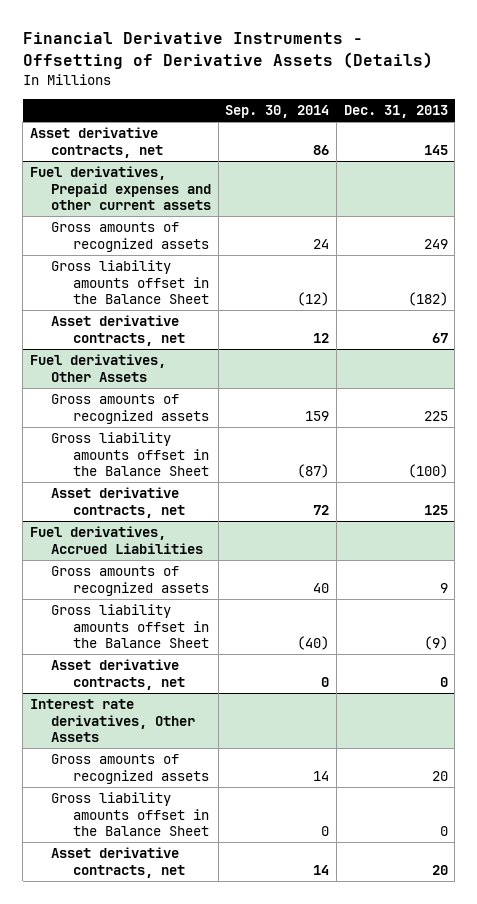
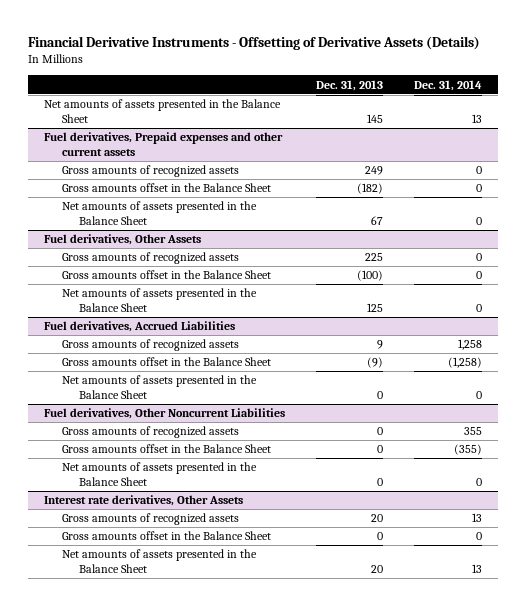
[225,105,330,119] Sep. 30, 2014 -> none
none -> [414,79,483,91] Dec. 31, 2014
[29,127,164,158] Asset derivative contracts, net -> [43,99,281,124] Net amounts of assets presented in the Balance Sheet
[51,260,209,305] Gross liability amounts offset in the Balance Sheet -> [61,183,271,193] Gross amounts offset in the Balance Sheet
[51,315,185,346] Asset derivative contracts, net -> [61,201,257,226] Net amounts of assets presented in the Balance Sheet
[51,432,209,477] Gross liability amounts offset in the Balance Sheet -> [61,270,271,280] Gross amounts offset in the Balance Sheet
[51,487,185,518] Asset derivative contracts, net -> [61,288,257,313] Net amounts of assets presented in the Balance Sheet
[51,604,209,649] Gross liability amounts offset in the Balance Sheet -> [61,357,271,367] Gross amounts offset in the Balance Sheet
[51,659,185,690] Asset derivative contracts, net -> [61,375,257,400] Net amounts of assets presented in the Balance Sheet
none -> [43,408,285,420] Fuel derivatives, Other Noncurrent Liabilities
none -> [61,426,239,439] Gross amounts of recognized assets
none -> [61,444,271,454] Gross amounts offset in the Balance Sheet
none -> [61,462,257,487] Net amounts of assets presented in the Balance Sheet
[51,792,209,837] Gross liability amounts offset in the Balance Sheet -> [61,531,271,541] Gross amounts offset in the Balance Sheet
[51,847,185,878] Asset derivative contracts, net -> [61,549,257,574] Net amounts of assets presented in the Balance Sheet

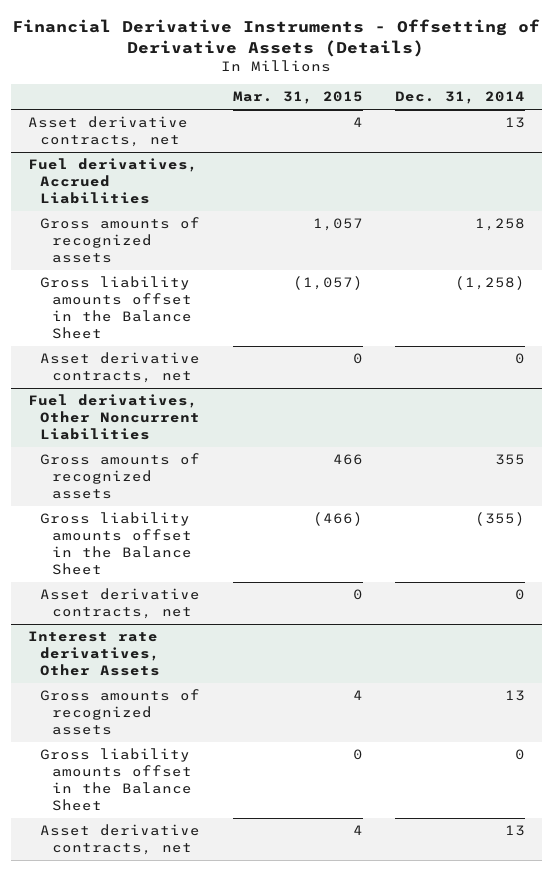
[316,79,384,91] Dec. 31, 2013 -> none
none -> [232,91,363,105] Mar. 31, 2015
[43,132,283,157] Fuel derivatives, Prepaid expenses and other current assets -> none
[61,165,239,178] Gross amounts of recognized assets -> none
[61,183,271,193] Gross amounts offset in the Balance Sheet -> none
[61,201,257,226] Net amounts of assets presented in the Balance Sheet -> none
[43,234,201,246] Fuel derivatives, Other Assets -> none
[61,252,239,265] Gross amounts of recognized assets -> none
[61,270,271,280] Gross amounts offset in the Balance Sheet -> none
[61,288,257,313] Net amounts of assets presented in the Balance Sheet -> none
[43,99,281,124] Net amounts of assets presented in the Balance Sheet -> [27,116,188,148] Asset derivative contracts, net
[61,357,271,367] Gross amounts offset in the Balance Sheet -> [39,276,192,340] Gross liability amounts offset in the Balance Sheet
[61,375,257,400] Net amounts of assets presented in the Balance Sheet -> [39,352,200,384] Asset derivative contracts, net
[61,444,271,454] Gross amounts offset in the Balance Sheet -> [39,512,192,576] Gross liability amounts offset in the Balance Sheet
[61,462,257,487] Net amounts of assets presented in the Balance Sheet -> [39,588,200,620] Asset derivative contracts, net
[61,531,271,541] Gross amounts offset in the Balance Sheet -> [39,748,192,812] Gross liability amounts offset in the Balance Sheet
[61,549,257,574] Net amounts of assets presented in the Balance Sheet -> [39,824,200,856] Asset derivative contracts, net

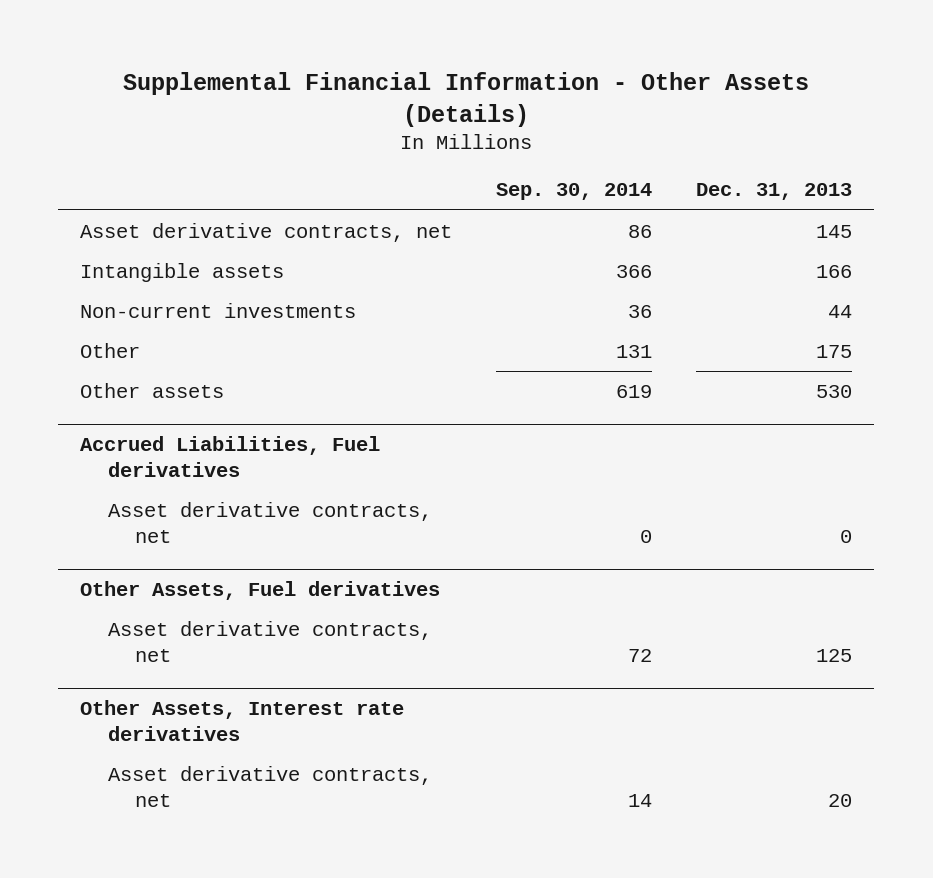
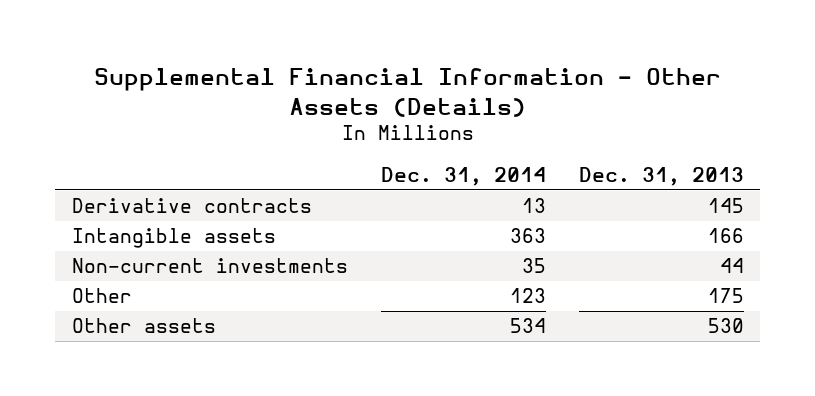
[496,183,653,201] Sep. 30, 2014 -> none
none -> [380,166,546,186] Dec. 31, 2014
[80,222,453,242] Asset derivative contracts, net -> [71,198,312,214] Derivative contracts
[80,435,381,478] Accrued Liabilities, Fuel derivatives -> none
[107,501,432,543] Asset derivative contracts, net -> none
[80,580,441,600] Other Assets, Fuel derivatives -> none
[107,620,432,662] Asset derivative contracts, net -> none
[80,699,405,742] Other Assets, Interest rate derivatives -> none
[107,765,432,807] Asset derivative contracts, net -> none

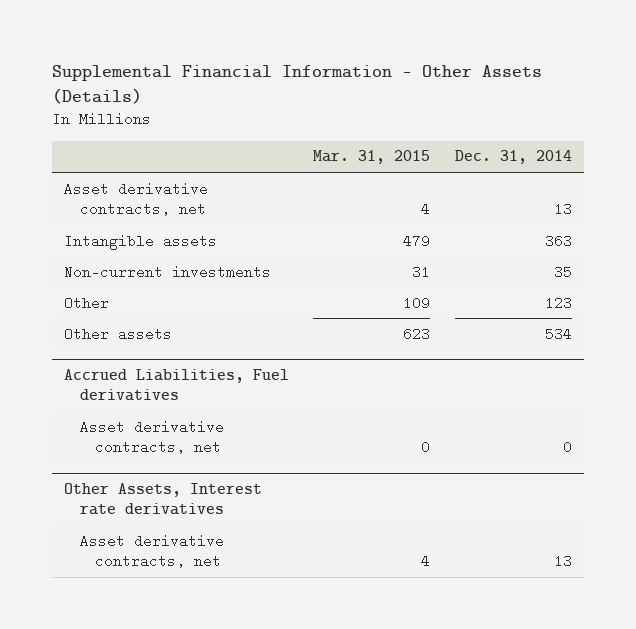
[578,166,744,186] Dec. 31, 2013 -> none
none -> [313,150,431,165] Mar. 31, 2015
[71,198,312,214] Derivative contracts -> [64,181,209,217] Asset derivative contracts, net
none -> [64,368,290,402] Accrued Liabilities, Fuel derivatives
none -> [79,419,224,455] Asset derivative contracts, net
none -> [64,482,263,516] Other Assets, Interest rate derivatives
none -> [79,533,224,569] Asset derivative contracts, net

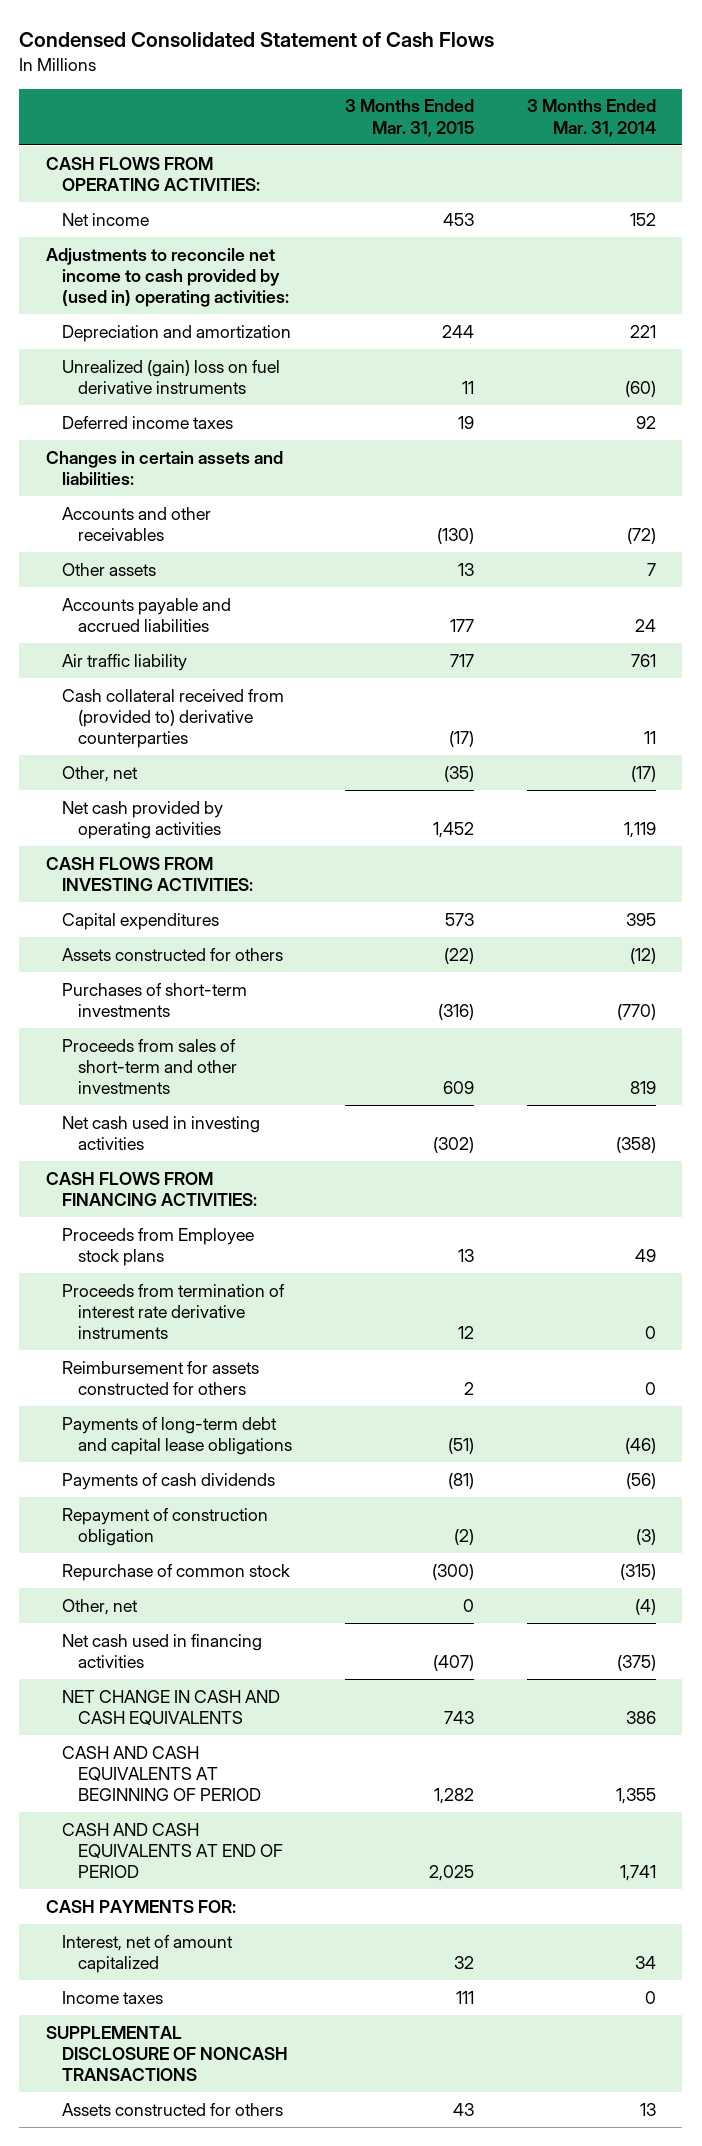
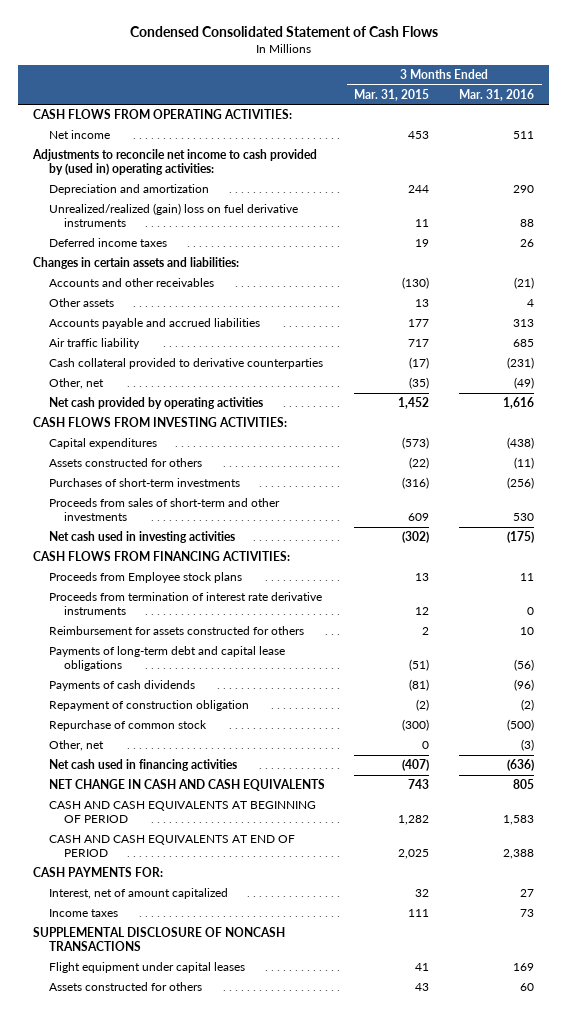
[526,99,656,137] 3 Months Ended Mar. 31, 2014 -> none
none -> [459,88,535,101] Mar. 31, 2016
[62,359,281,395] Unrealized (gain) loss on fuel derivative instruments -> [48,203,298,228] Unrealized/realized (gain) loss on fuel derivative instruments
[62,688,285,749] Cash collateral received from (provided to) derivative counterparties -> [48,358,323,370] Cash collateral provided to derivative counterparties
[445,912,475,926] 573 -> [402,437,430,450] (573)
none -> [48,962,245,974] Flight equipment under capital leases

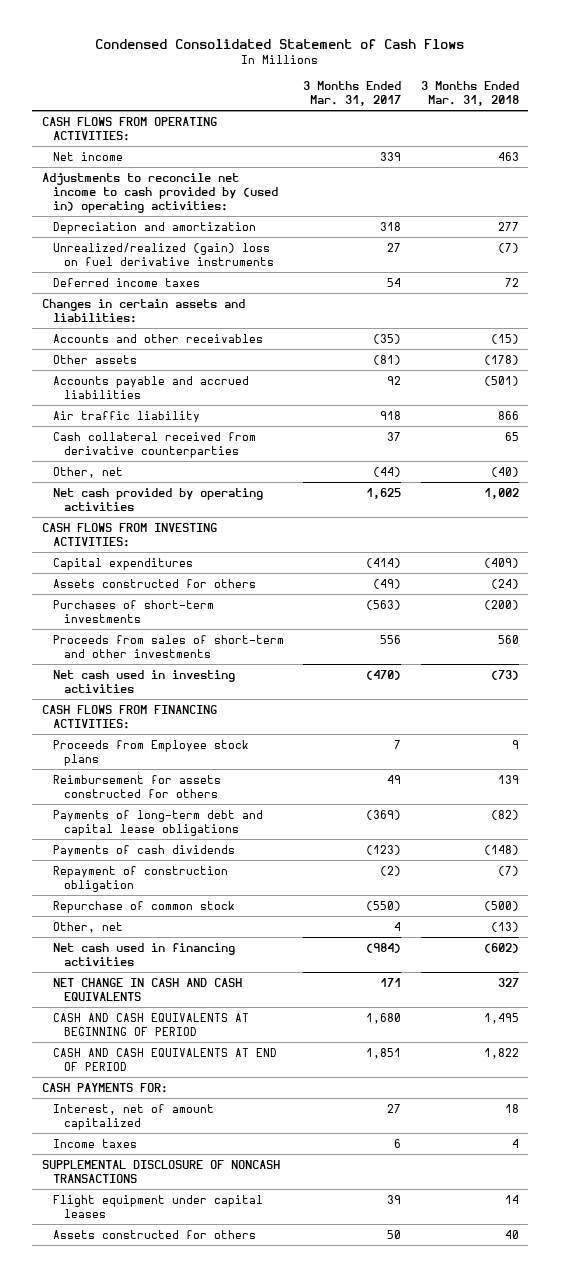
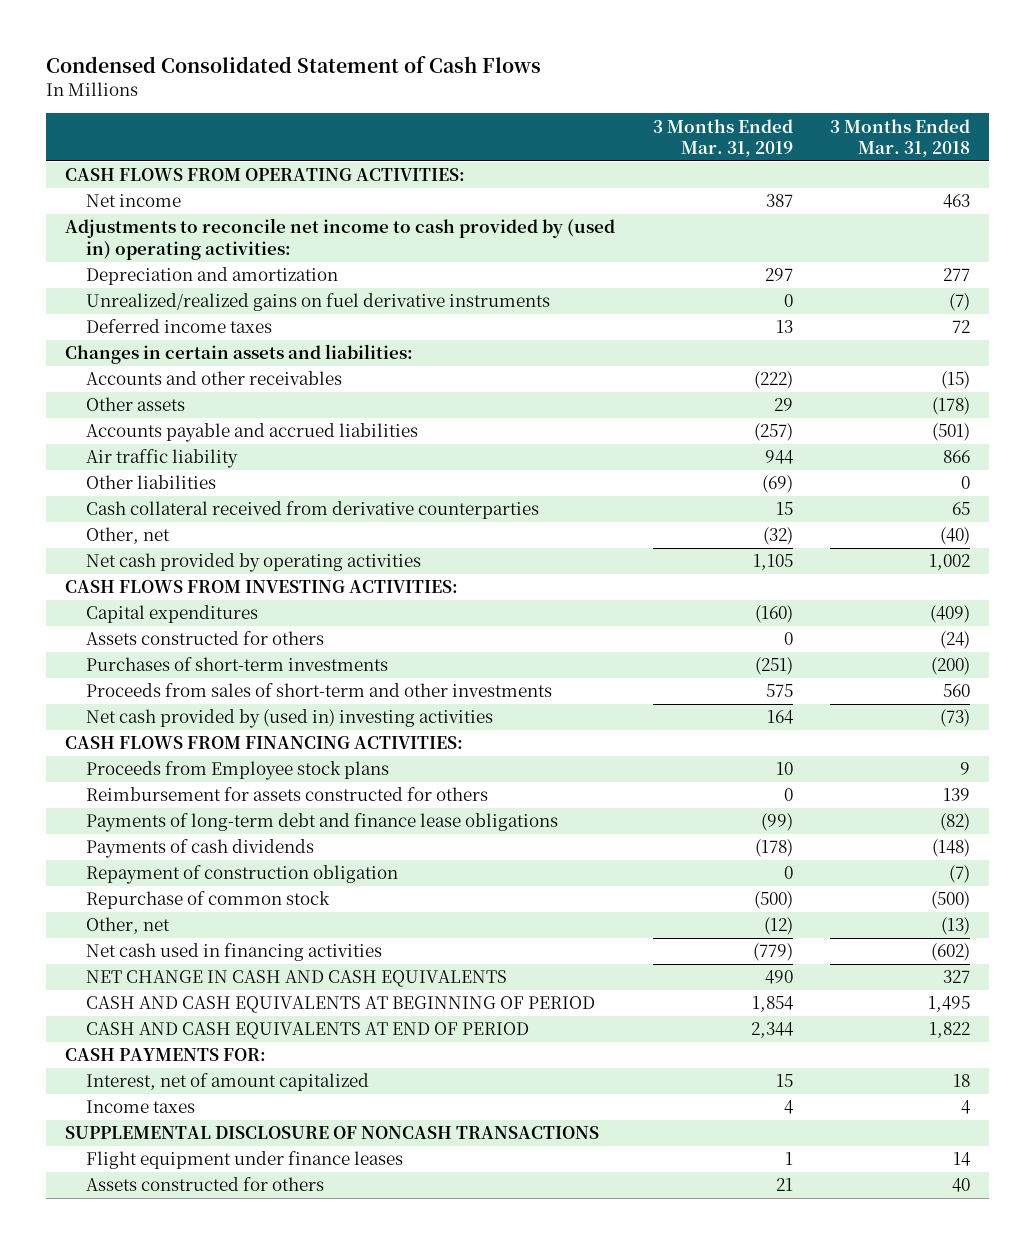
[303,80,402,106] 3 Months Ended Mar. 31, 2017 -> none
none -> [652,118,793,157] 3 Months Ended Mar. 31, 2019
[52,242,274,266] Unrealized/realized (gain) loss on fuel derivative instruments -> [86,293,551,312] Unrealized/realized gains on fuel derivative instruments
none -> [86,475,217,490] Other liabilities
[52,669,235,693] Net cash used in investing activities -> [86,709,494,729] Net cash provided by (used in) investing activities
[52,809,263,836] Payments of long-term debt and capital lease obligations -> [86,813,559,833] Payments of long-term debt and finance lease obligations
[52,1194,263,1218] Flight equipment under capital leases -> [86,1151,404,1170] Flight equipment under finance leases

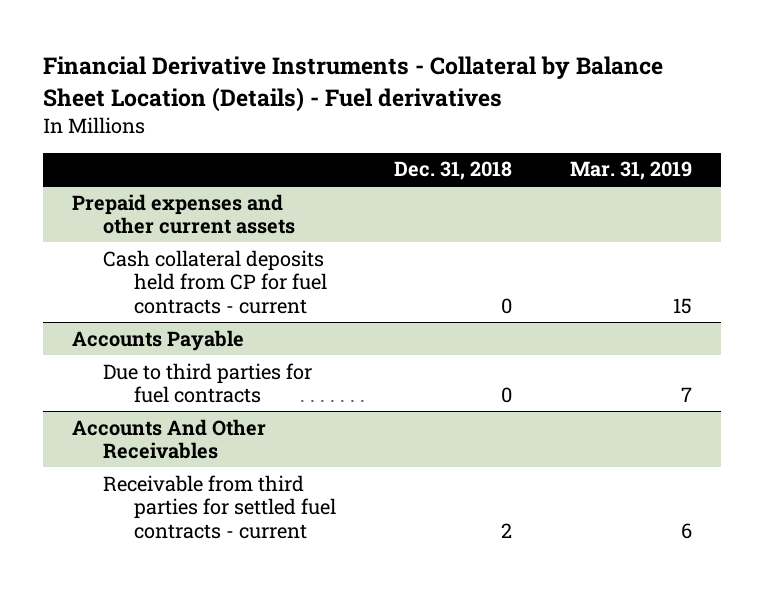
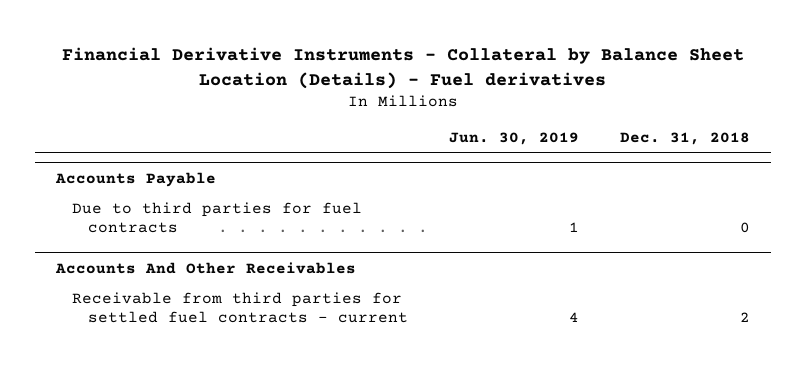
[570,161,693,181] Mar. 31, 2019 -> none
none -> [448,131,579,145] Jun. 30, 2019
[72,193,296,235] Prepaid expenses and other current assets -> none
[103,249,328,314] Cash collateral deposits held from CP for fuel contracts - current -> none

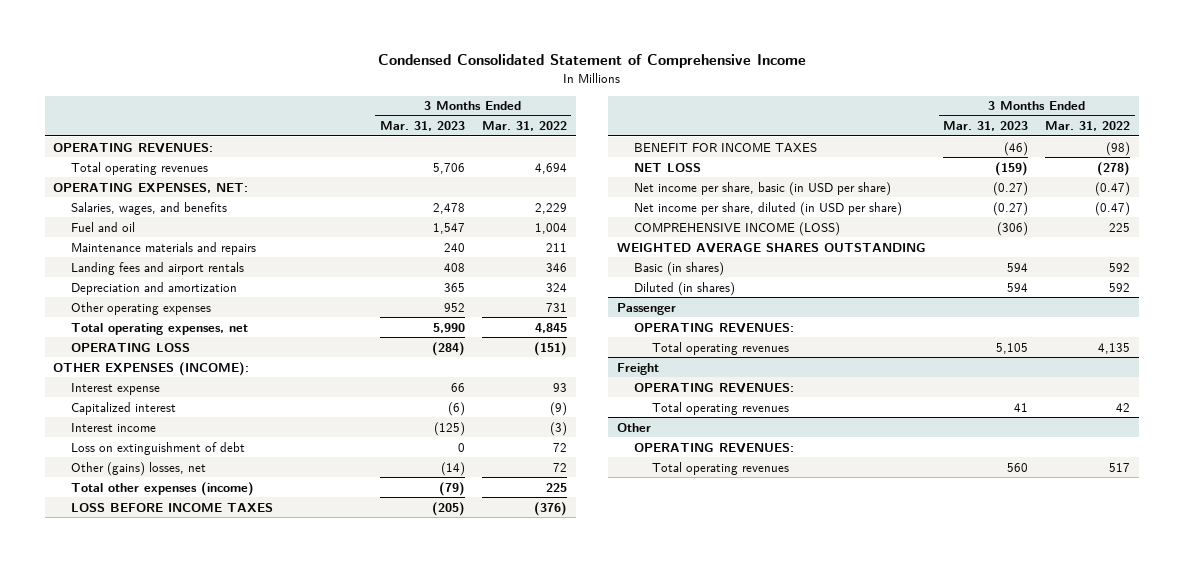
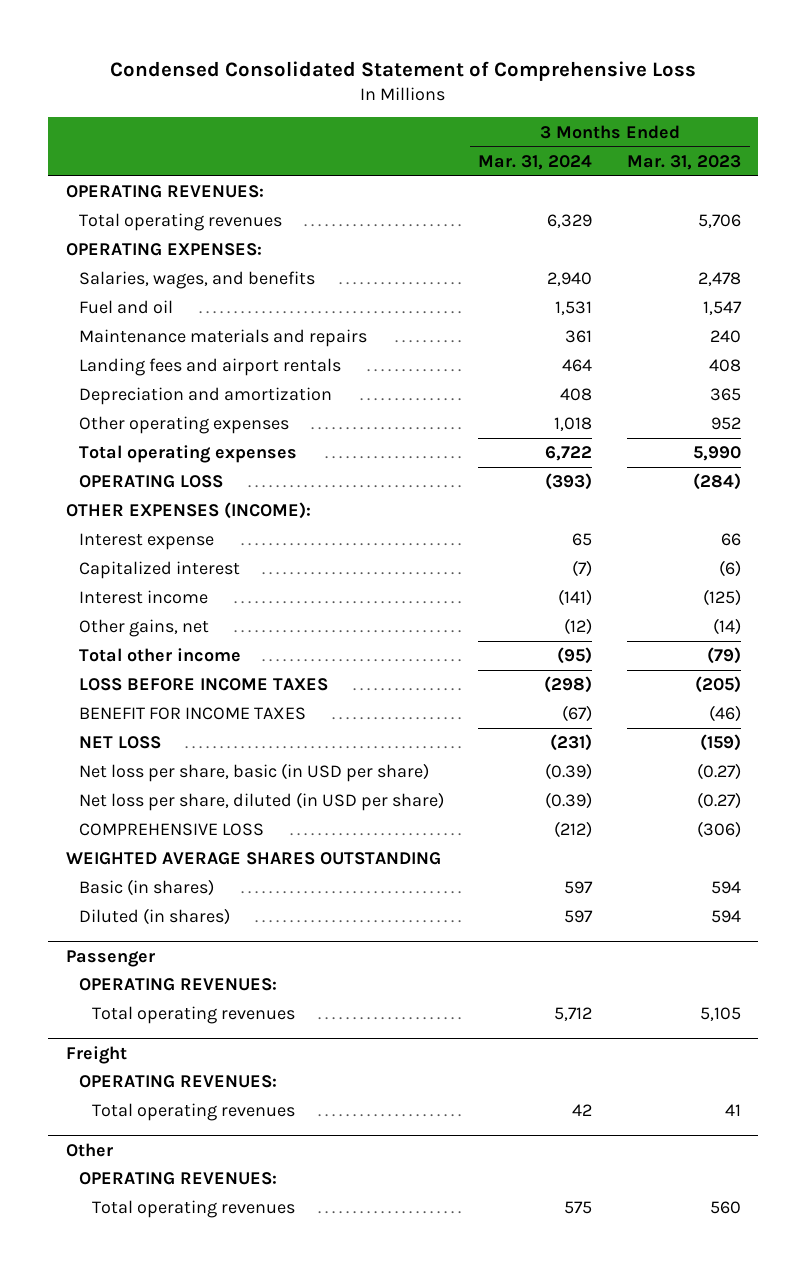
[377,53,806,68] Condensed Consolidated Statement of Comprehensive Income -> [110,60,697,81] Condensed Consolidated Statement of Comprehensive Loss
[481,121,567,132] Mar. 31, 2022 -> none
none -> [478,154,593,170] Mar. 31, 2024
[53,181,249,193] OPERATING EXPENSES, NET: -> [65,243,262,257] OPERATING EXPENSES:
[70,322,248,335] Total operating expenses, net -> [78,445,297,464] Total operating expenses
[70,441,245,455] Loss on extinguishment of debt -> none
[70,461,206,476] Other (gains) losses, net -> [78,619,209,638] Other gains, net
[70,481,254,496] Total other expenses (income) -> [78,648,241,663] Total other income
[634,181,892,196] Net income per share, basic (in USD per share) -> [78,763,429,783] Net loss per share, basic (in USD per share)
[634,201,903,216] Net income per share, diluted (in USD per share) -> [78,792,444,812] Net loss per share, diluted (in USD per share)
[634,221,841,236] COMPREHENSIVE INCOME (LOSS) -> [78,823,264,837] COMPREHENSIVE LOSS

